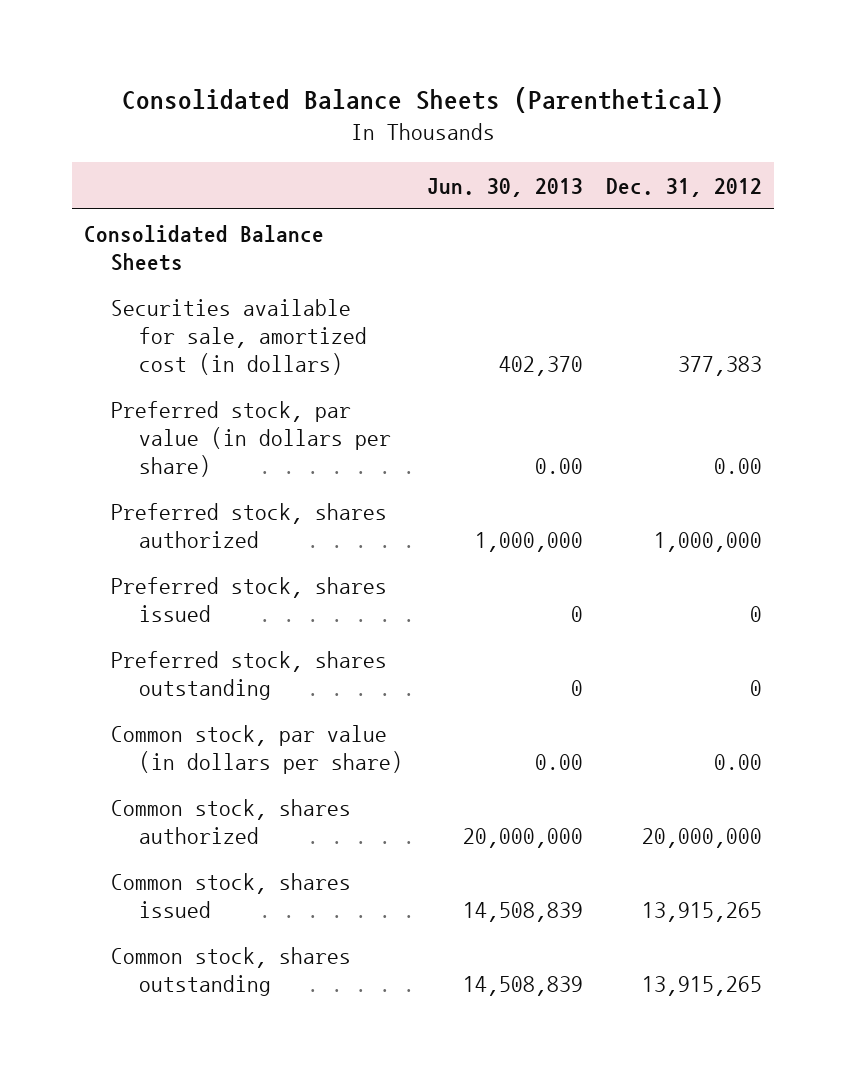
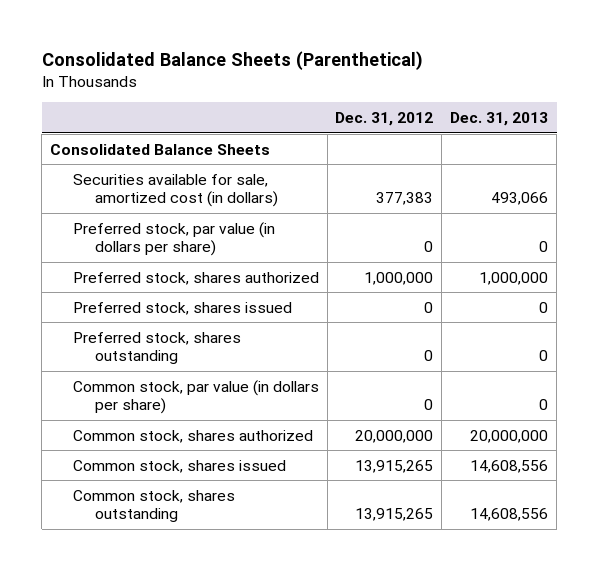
[426,177,583,197] Jun. 30, 2013 -> none
none -> [450,111,549,126] Dec. 31, 2013
[713,457,762,474] 0.00 -> [424,241,434,253] 0
[713,753,762,770] 0.00 -> [424,399,434,411] 0

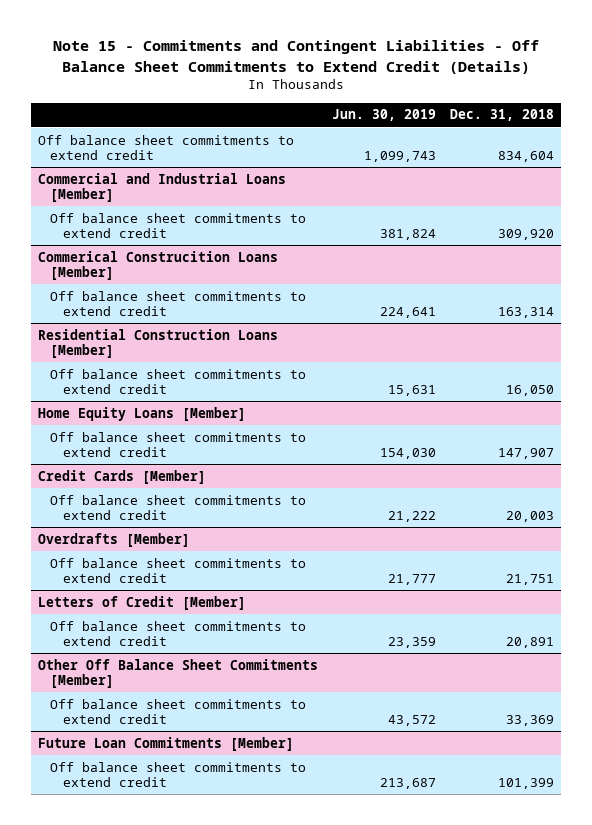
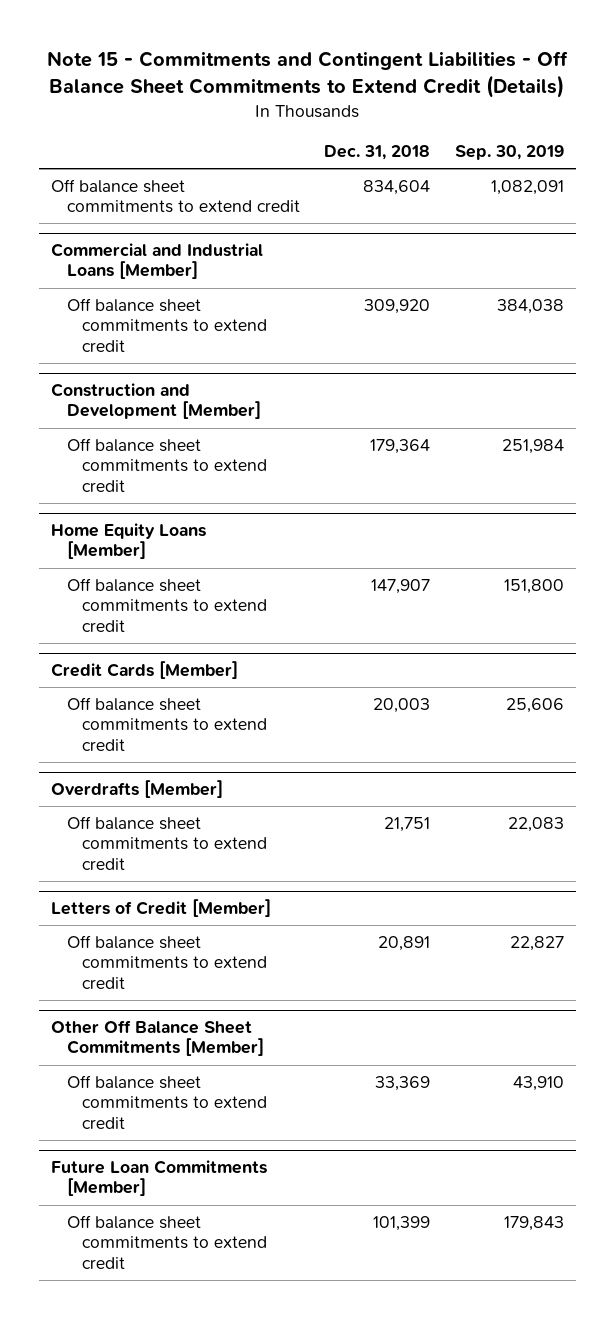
[331,109,436,122] Jun. 30, 2019 -> none
none -> [454,145,564,161] Sep. 30, 2019
[37,250,278,281] Commerical Construcition Loans [Member] -> none
[37,328,278,359] Residential Construction Loans [Member] -> none
[50,368,307,395] Off balance sheet commitments to extend credit -> none
none -> [51,383,261,420] Construction and Development [Member]
[498,307,555,319] 163,314 -> [370,438,431,454] 179,364

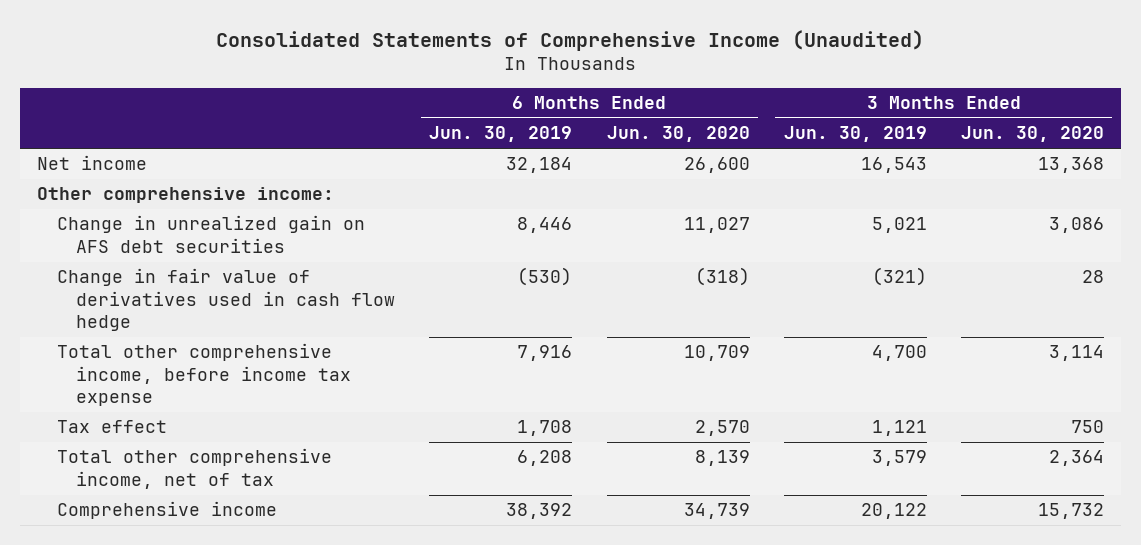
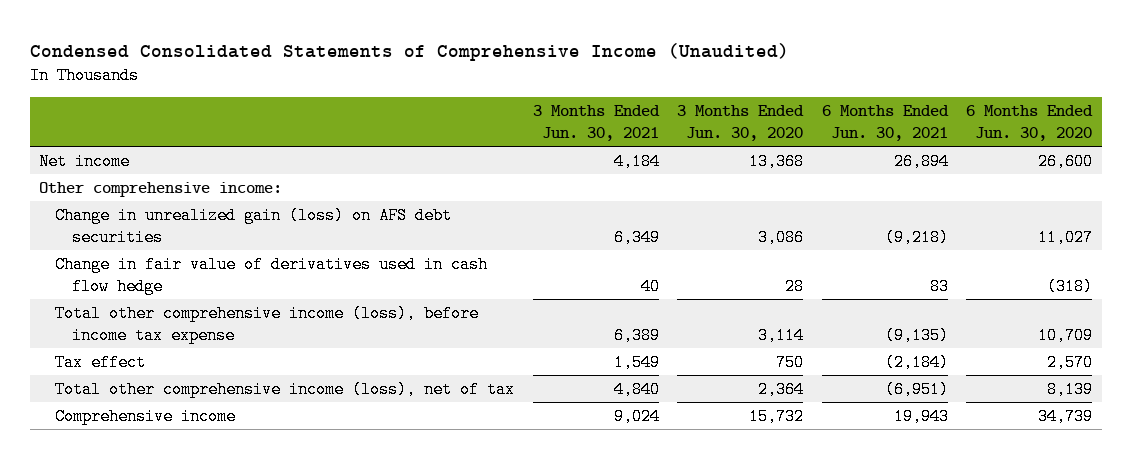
[216,29,925,51] Consolidated Statements of Comprehensive Income (Unaudited) -> [30,42,790,61] Condensed Consolidated Statements of Comprehensive Income (Unaudited)
[429,126,573,143] Jun. 30, 2019 -> none
[783,126,927,143] Jun. 30, 2019 -> none
none -> [532,105,660,141] 3 Months Ended Jun. 30, 2021
none -> [821,105,949,141] 6 Months Ended Jun. 30, 2021
[56,215,365,253] Change in unrealized gain on AFS debt securities -> [55,206,453,246] Change in unrealized gain (loss) on AFS debt securities
[56,343,352,407] Total other comprehensive income, before income tax expense -> [55,304,480,344] Total other comprehensive income (loss), before income tax expense
[56,448,332,489] Total other comprehensive income, net of tax -> [55,380,516,398] Total other comprehensive income (loss), net of tax

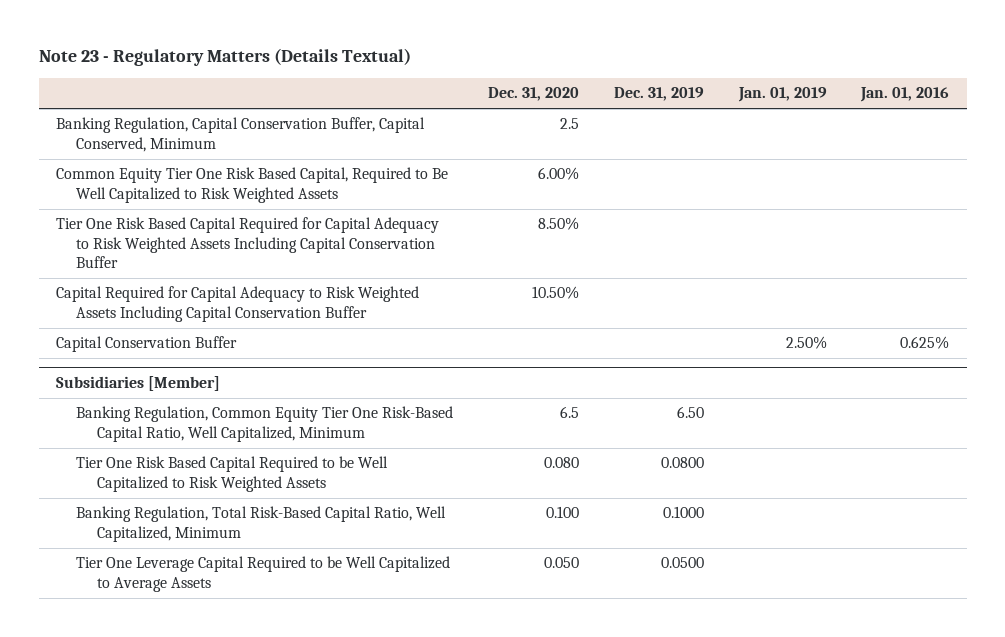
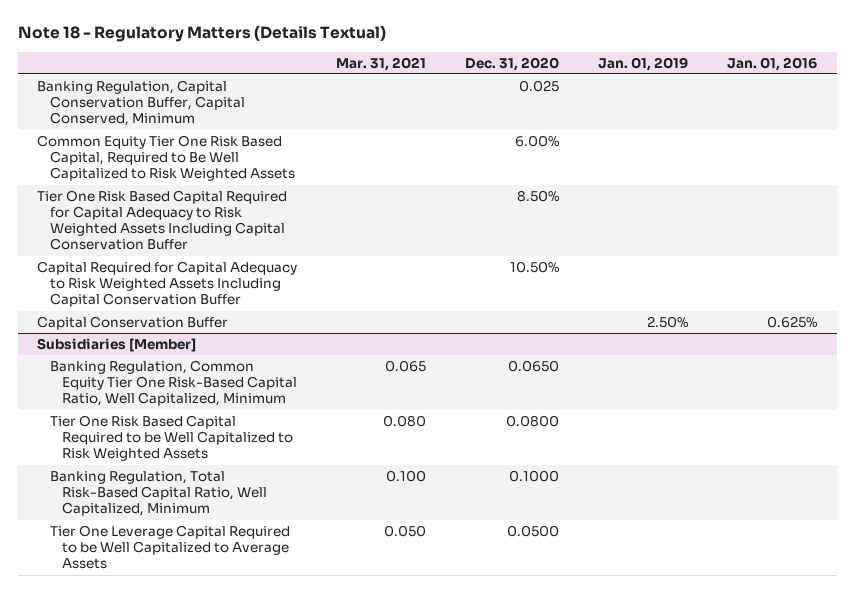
[38,48,411,67] Note 23 - Regulatory Matters (Details Textual) -> [17,25,386,43] Note 18 - Regulatory Matters (Details Textual)
[613,87,704,102] Dec. 31, 2019 -> none
none -> [336,56,427,71] Mar. 31, 2021
[560,118,580,130] 2.5 -> [519,79,560,92] 0.025
[560,406,580,419] 6.5 -> [508,359,560,372] 0.0650
[544,457,580,469] 0.080 -> [506,414,560,427] 0.0800
[546,506,580,519] 0.100 -> [509,469,560,482] 0.1000
[544,557,580,569] 0.050 -> [507,524,560,537] 0.0500

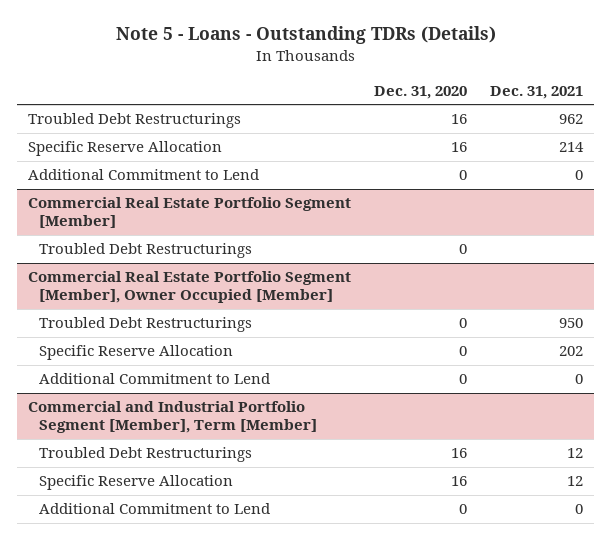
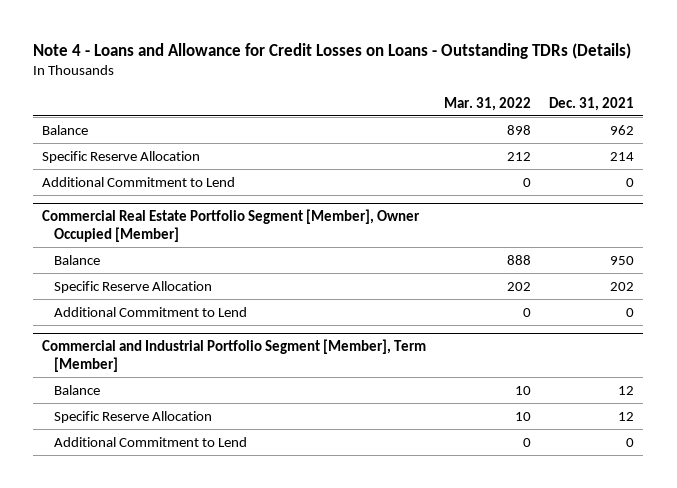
[115,26,496,45] Note 5 - Loans - Outstanding TDRs (Details) -> [33,42,632,59] Note 4 - Loans and Allowance for Credit Losses on Loans - Outstanding TDRs (Details)
[374,85,468,99] Dec. 31, 2020 -> none
none -> [444,96,532,111] Mar. 31, 2022
[28,113,242,129] Troubled Debt Restructurings -> [42,124,89,135] Balance
[28,197,352,229] Commercial Real Estate Portfolio Segment [Member] -> none
[39,243,253,259] Troubled Debt Restructurings -> none
[39,317,253,333] Troubled Debt Restructurings -> [53,254,100,265] Balance
[39,447,253,463] Troubled Debt Restructurings -> [53,384,100,395] Balance

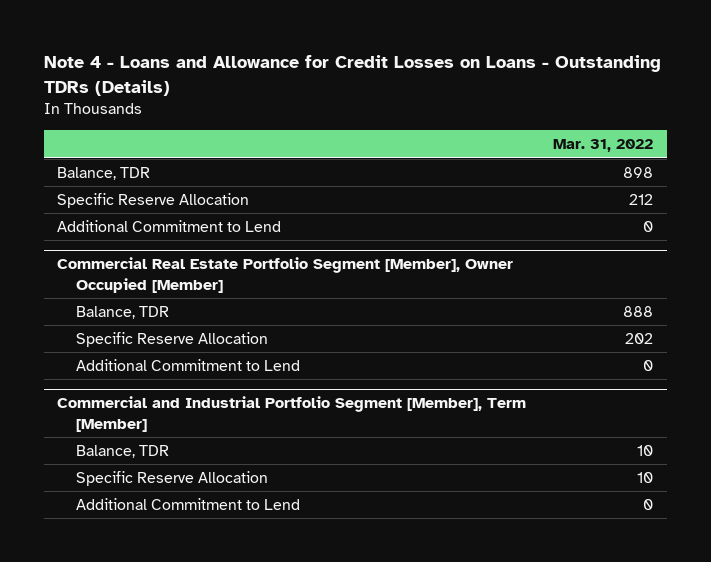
[549,96,635,111] Dec. 31, 2021 -> none
[42,124,89,135] Balance -> [57,167,151,181] Balance, TDR
[53,254,100,265] Balance -> [76,306,170,320] Balance, TDR
[53,384,100,395] Balance -> [76,445,170,459] Balance, TDR

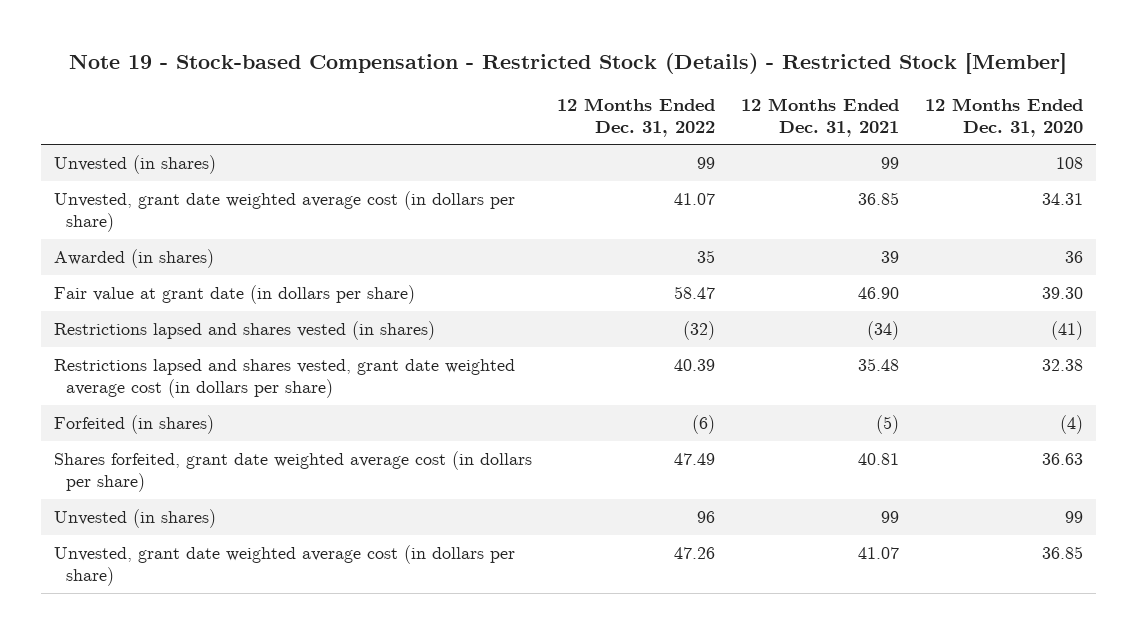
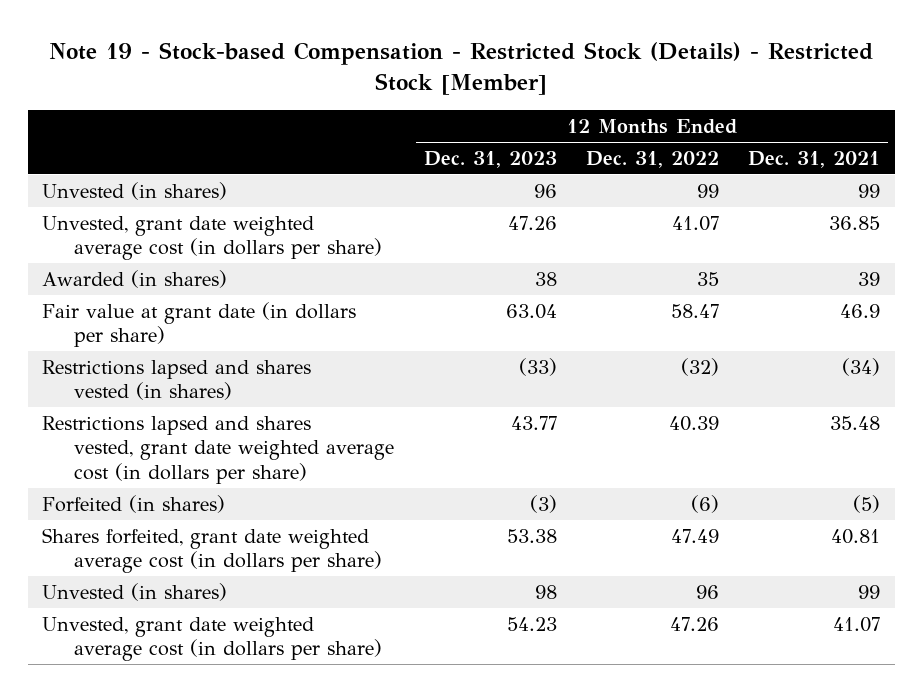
[925,97,1084,137] 12 Months Ended Dec. 31, 2020 -> none
none -> [423,150,557,168] Dec. 31, 2023
[858,287,900,300] 46.90 -> [840,303,881,318] 46.9

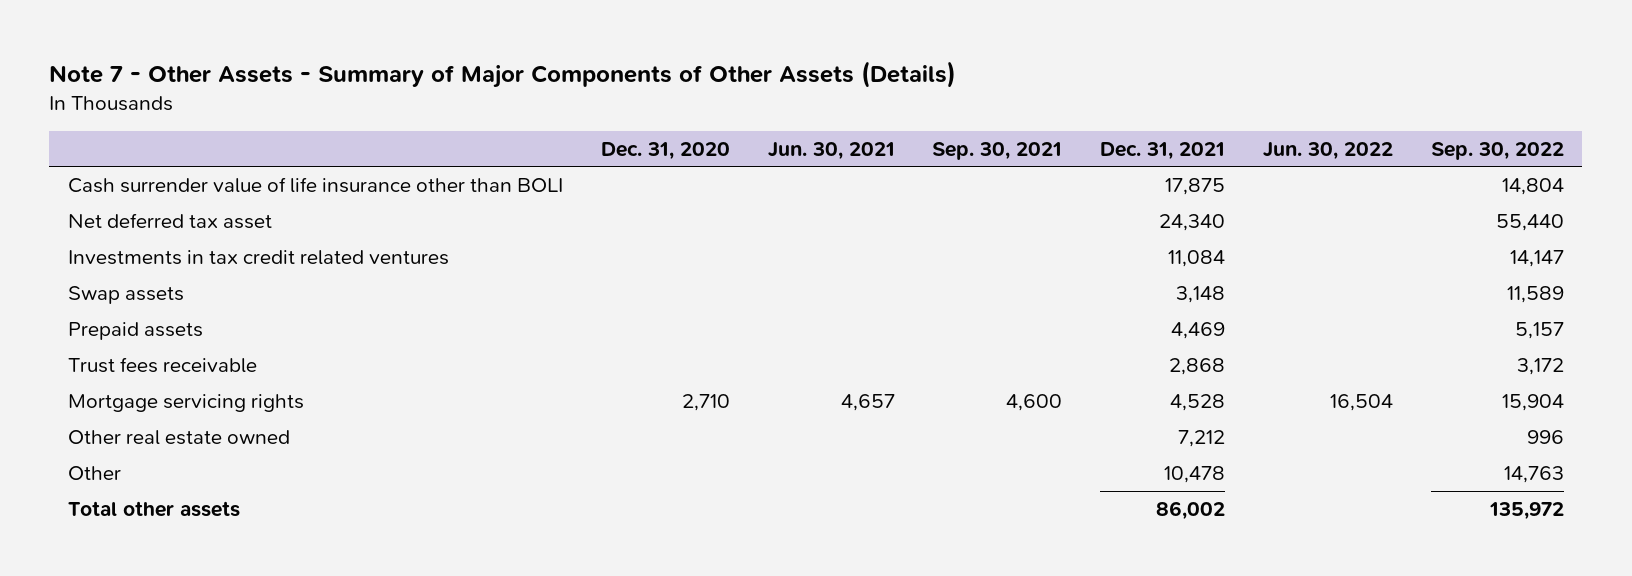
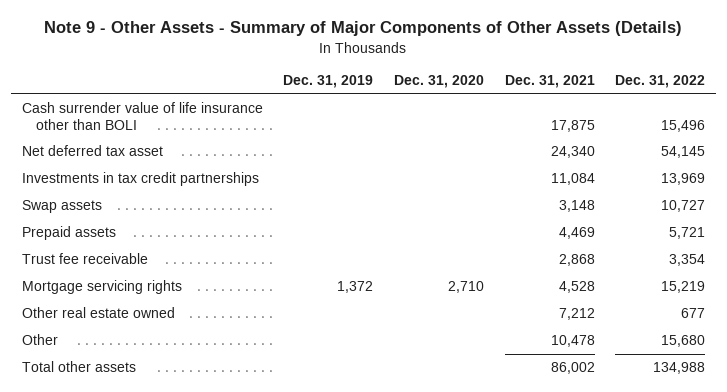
[49,60,957,88] Note 7 - Other Assets - Summary of Major Components of Other Assets (Details) -> [44,21,683,37] Note 9 - Other Assets - Summary of Major Components of Other Assets (Details)
[767,141,895,160] Jun. 30, 2021 -> none
[932,141,1063,160] Sep. 30, 2021 -> none
[1262,141,1393,160] Jun. 30, 2022 -> none
[1430,141,1564,160] Sep. 30, 2022 -> none
none -> [283,75,374,89] Dec. 31, 2019
none -> [615,75,706,89] Dec. 31, 2022
[68,249,450,265] Investments in tax credit related ventures -> [21,172,259,187] Investments in tax credit partnerships
[68,356,258,373] Trust fees receivable -> [21,253,148,265] Trust fee receivable

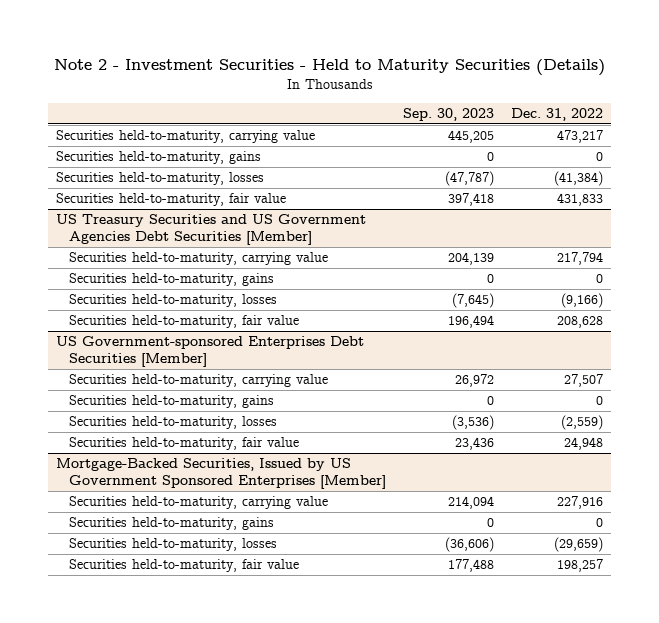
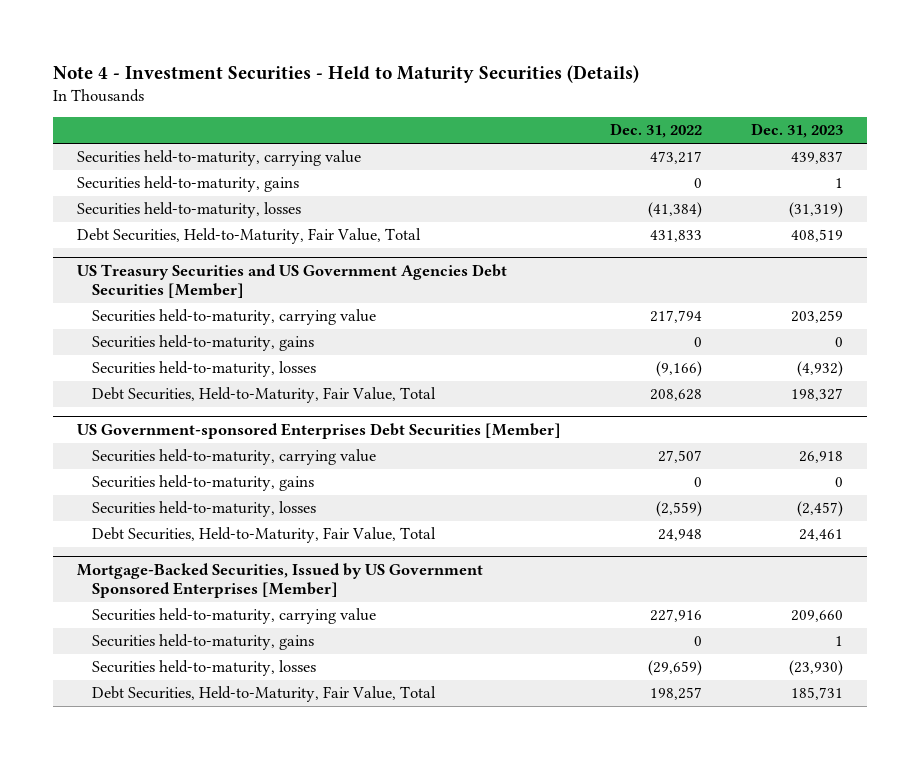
[53,58,605,76] Note 2 - Investment Securities - Held to Maturity Securities (Details) -> [53,64,640,83] Note 4 - Investment Securities - Held to Maturity Securities (Details)
[402,107,494,121] Sep. 30, 2023 -> none
none -> [750,123,843,139] Dec. 31, 2023
[56,193,287,207] Securities held-to-maturity, fair value -> [77,228,422,245] Debt Securities, Held-to-Maturity, Fair Value, Total
[68,315,299,329] Securities held-to-maturity, fair value -> [92,387,437,404] Debt Securities, Held-to-Maturity, Fair Value, Total
[68,437,299,451] Securities held-to-maturity, fair value -> [92,527,437,544] Debt Securities, Held-to-Maturity, Fair Value, Total
[68,559,299,573] Securities held-to-maturity, fair value -> [92,686,437,703] Debt Securities, Held-to-Maturity, Fair Value, Total

